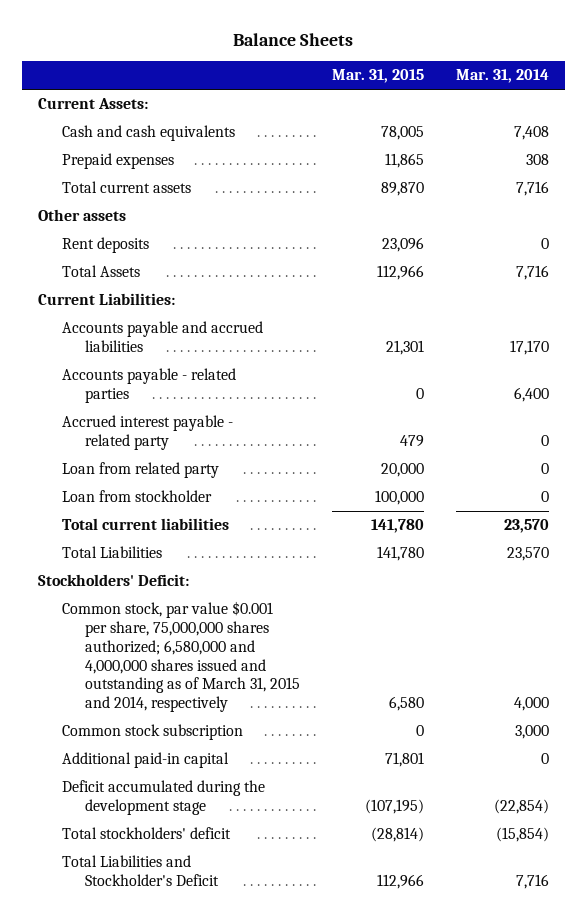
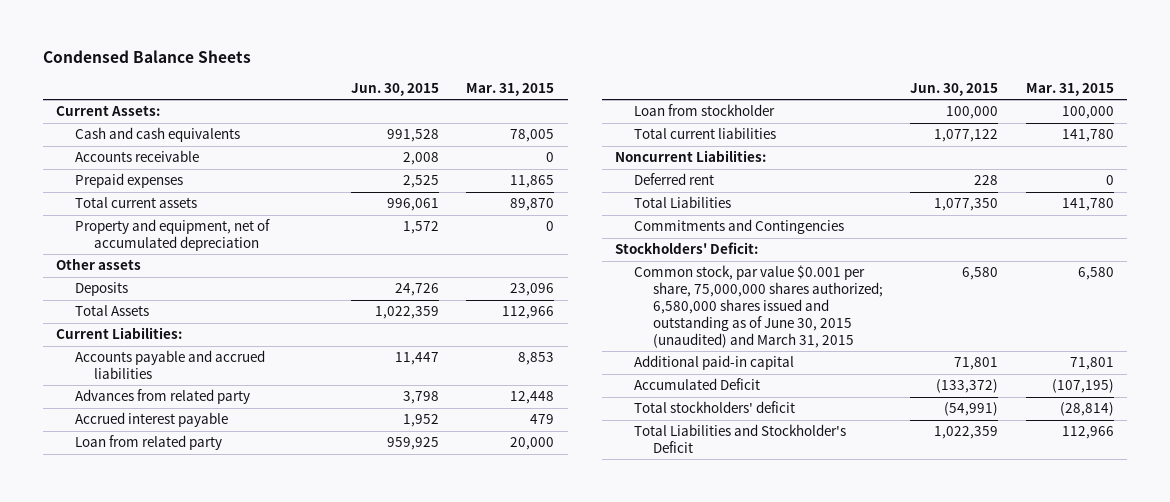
[233,32,354,46] Balance Sheets -> [42,50,251,64] Condensed Balance Sheets
[455,69,549,84] Mar. 31, 2014 -> none
none -> [351,83,440,97] Jun. 30, 2015
none -> [74,150,199,163] Accounts receivable
none -> [74,219,270,252] Property and equipment, net of accumulated depreciation
[61,237,149,254] Rent deposits -> [74,282,128,297] Deposits
[61,368,236,403] Accounts payable - related parties -> none
[385,339,424,355] 21,301 -> [518,352,555,366] 8,853
none -> [74,389,250,405] Advances from related party
[61,415,233,450] Accrued interest payable - related party -> [74,412,228,428] Accrued interest payable
none -> [615,150,767,163] Noncurrent Liabilities:
none -> [634,173,715,186] Deferred rent
none -> [634,219,845,235] Commitments and Contingencies
[61,724,243,741] Common stock subscription -> none
[61,601,300,713] Common stock, par value $0.001 per share, 75,000,000 shares authorized; 6,580,000 and 4,000,000 shares issued and outstanding as of March 31, 2015 and 2014, respectively -> [634,265,883,348] Common stock, par value $0.001 per share, 75,000,000 shares authorized; 6,580,000 shares issued and outstanding as of June 30, 2015 (unaudited) and March 31, 2015
[61,780,265,815] Deficit accumulated during the development stage -> [634,378,761,391] Accumulated Deficit

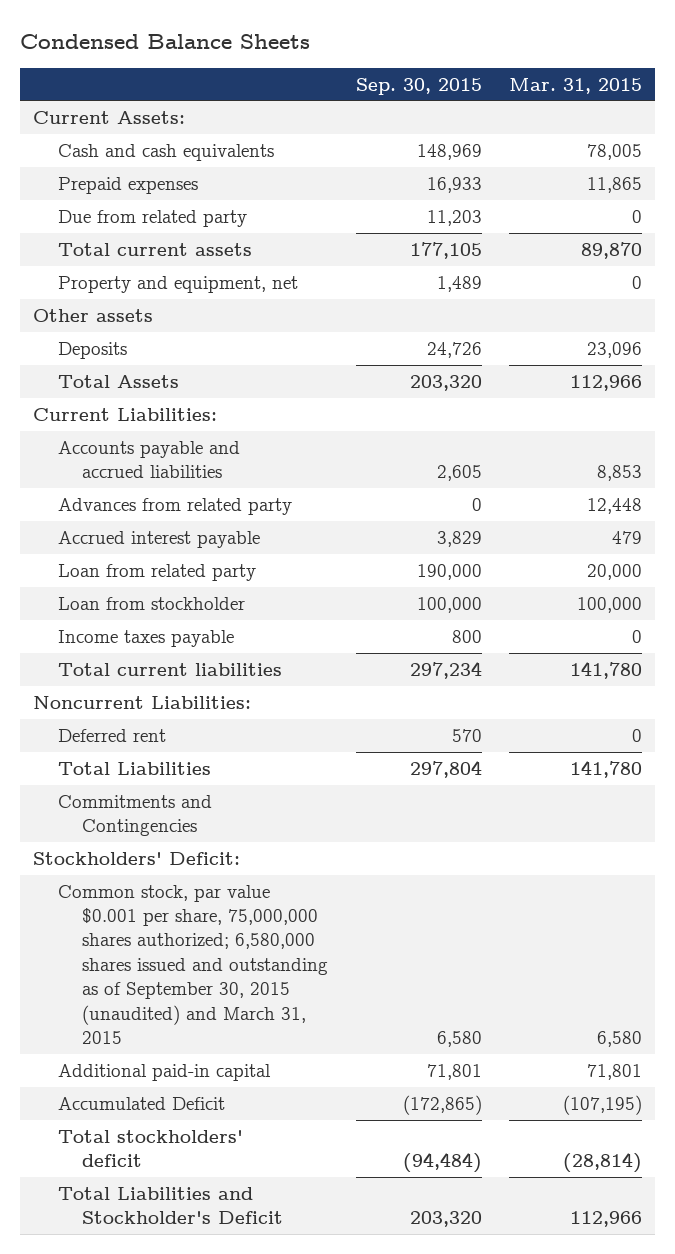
[351,83,440,97] Jun. 30, 2015 -> none
none -> [355,77,482,95] Sep. 30, 2015
[74,150,199,163] Accounts receivable -> none
none -> [57,209,247,227] Due from related party
[74,219,270,252] Property and equipment, net of accumulated depreciation -> [57,275,298,293] Property and equipment, net
none -> [57,629,234,647] Income taxes payable
[634,265,883,348] Common stock, par value $0.001 per share, 75,000,000 shares authorized; 6,580,000 shares issued and outstanding as of June 30, 2015 (unaudited) and March 31, 2015 -> [57,884,329,1044] Common stock, par value $0.001 per share, 75,000,000 shares authorized; 6,580,000 shares issued and outstanding as of September 30, 2015 (unaudited) and March 31, 2015

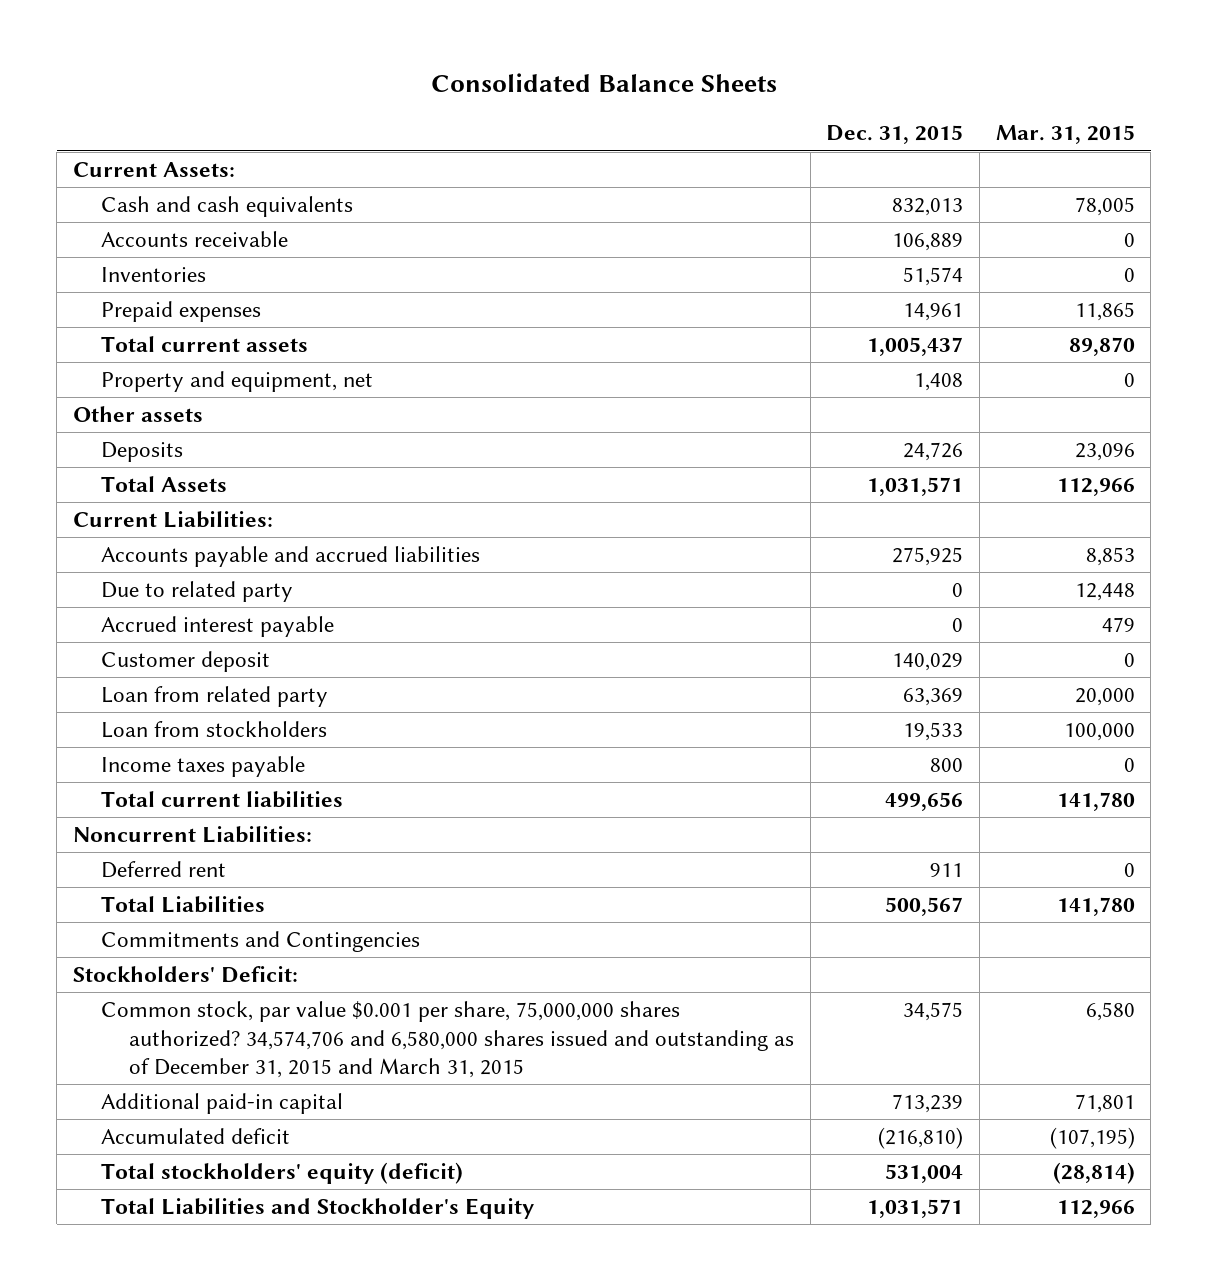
[19,34,310,50] Condensed Balance Sheets -> [430,73,777,93] Consolidated Balance Sheets
[355,77,482,95] Sep. 30, 2015 -> none
none -> [826,125,964,145] Dec. 31, 2015
none -> [100,231,288,248] Accounts receivable
none -> [100,267,206,283] Inventories
[57,209,247,227] Due from related party -> none
[57,497,292,515] Advances from related party -> [100,581,293,603] Due to related party
none -> [100,651,270,673] Customer deposit
[57,596,245,610] Loan from stockholder -> [100,721,327,739] Loan from stockholders
[57,884,329,1044] Common stock, par value $0.001 per share, 75,000,000 shares authorized; 6,580,000 shares issued and outstanding as of September 30, 2015 (unaudited) and March 31, 2015 -> [100,1001,794,1079] Common stock, par value $0.001 per share, 75,000,000 shares authorized? 34,574,706 and 6,580,000 shares issued and outstanding as of December 31, 2015 and March 31, 2015
[57,1096,225,1110] Accumulated Deficit -> [100,1128,290,1145] Accumulated deficit
[57,1129,243,1168] Total stockholders' deficit -> [100,1162,463,1185] Total stockholders' equity (deficit)
[57,1186,284,1225] Total Liabilities and Stockholder's Deficit -> [100,1198,534,1220] Total Liabilities and Stockholder's Equity

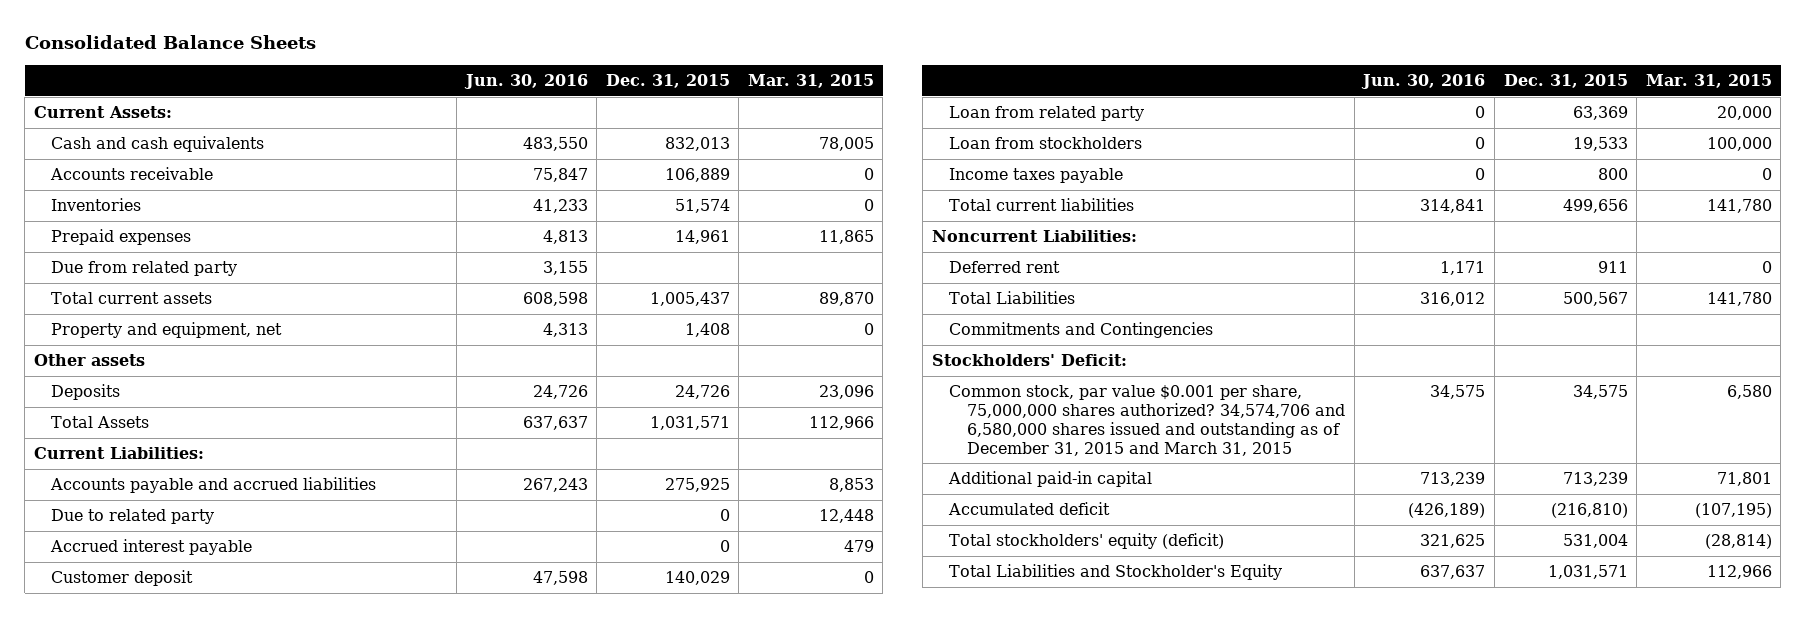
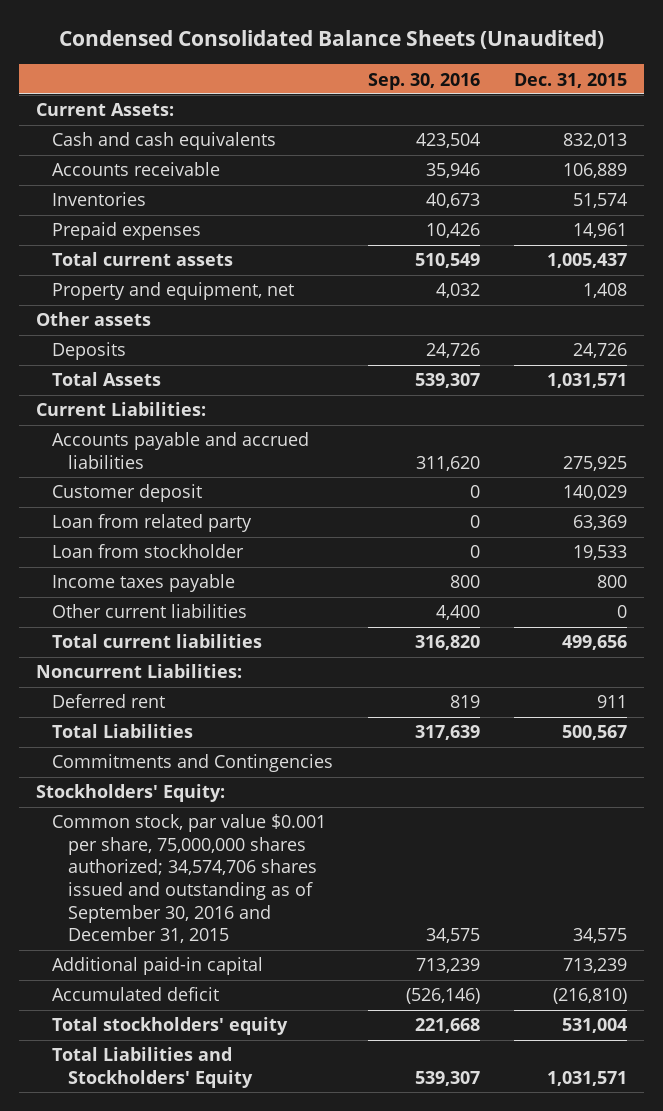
[24,35,316,50] Consolidated Balance Sheets -> [58,30,604,50] Condensed Consolidated Balance Sheets (Unaudited)
[463,74,588,90] Jun. 30, 2016 -> none
[747,74,874,89] Mar. 31, 2015 -> none
none -> [367,72,480,90] Sep. 30, 2016
[51,261,238,277] Due from related party -> none
[51,509,215,525] Due to related party -> none
[50,539,253,556] Accrued interest payable -> none
[949,137,1143,150] Loan from stockholders -> [51,544,244,559] Loan from stockholder
none -> [51,604,247,619] Other current liabilities
[931,354,1127,367] Stockholders' Deficit: -> [35,784,225,803] Stockholders' Equity:
[949,385,1346,456] Common stock, par value $0.001 per share, 75,000,000 shares authorized? 34,574,706 and 6,580,000 shares issued and outstanding as of December 31, 2015 and March 31, 2015 -> [51,814,326,944] Common stock, par value $0.001 per share, 75,000,000 shares authorized; 34,574,706 shares issued and outstanding as of September 30, 2016 and December 31, 2015
[949,533,1225,550] Total stockholders' equity (deficit) -> [51,1017,288,1036] Total stockholders' equity
[949,564,1283,581] Total Liabilities and Stockholder's Equity -> [51,1047,253,1088] Total Liabilities and Stockholders' Equity

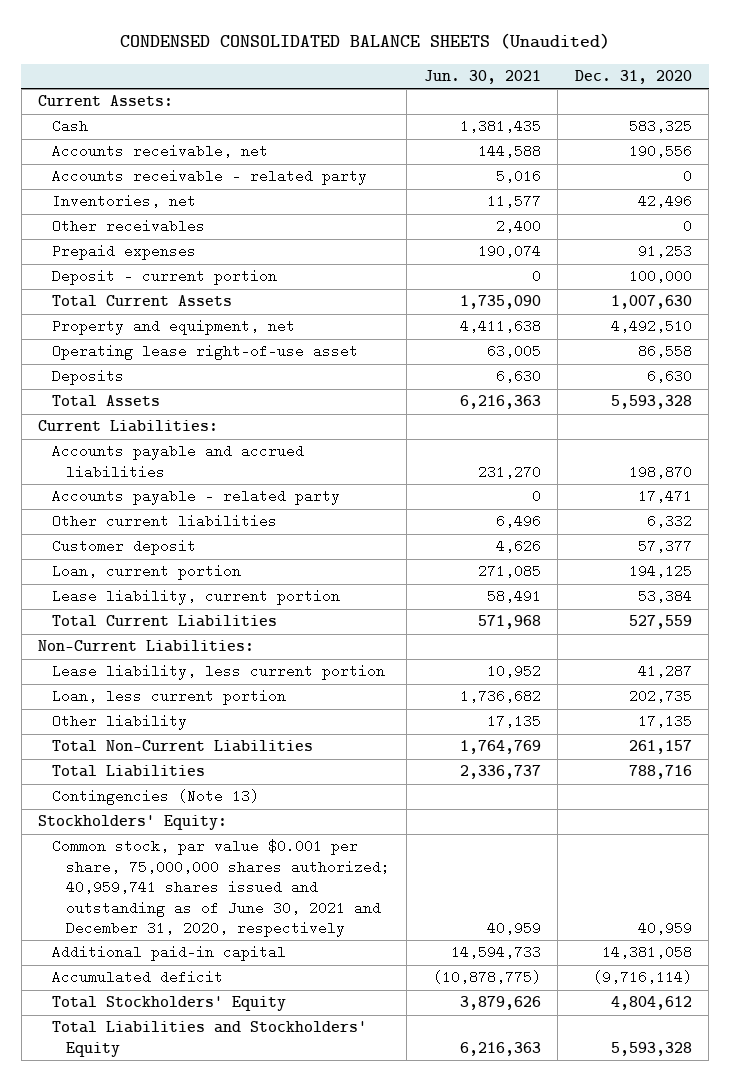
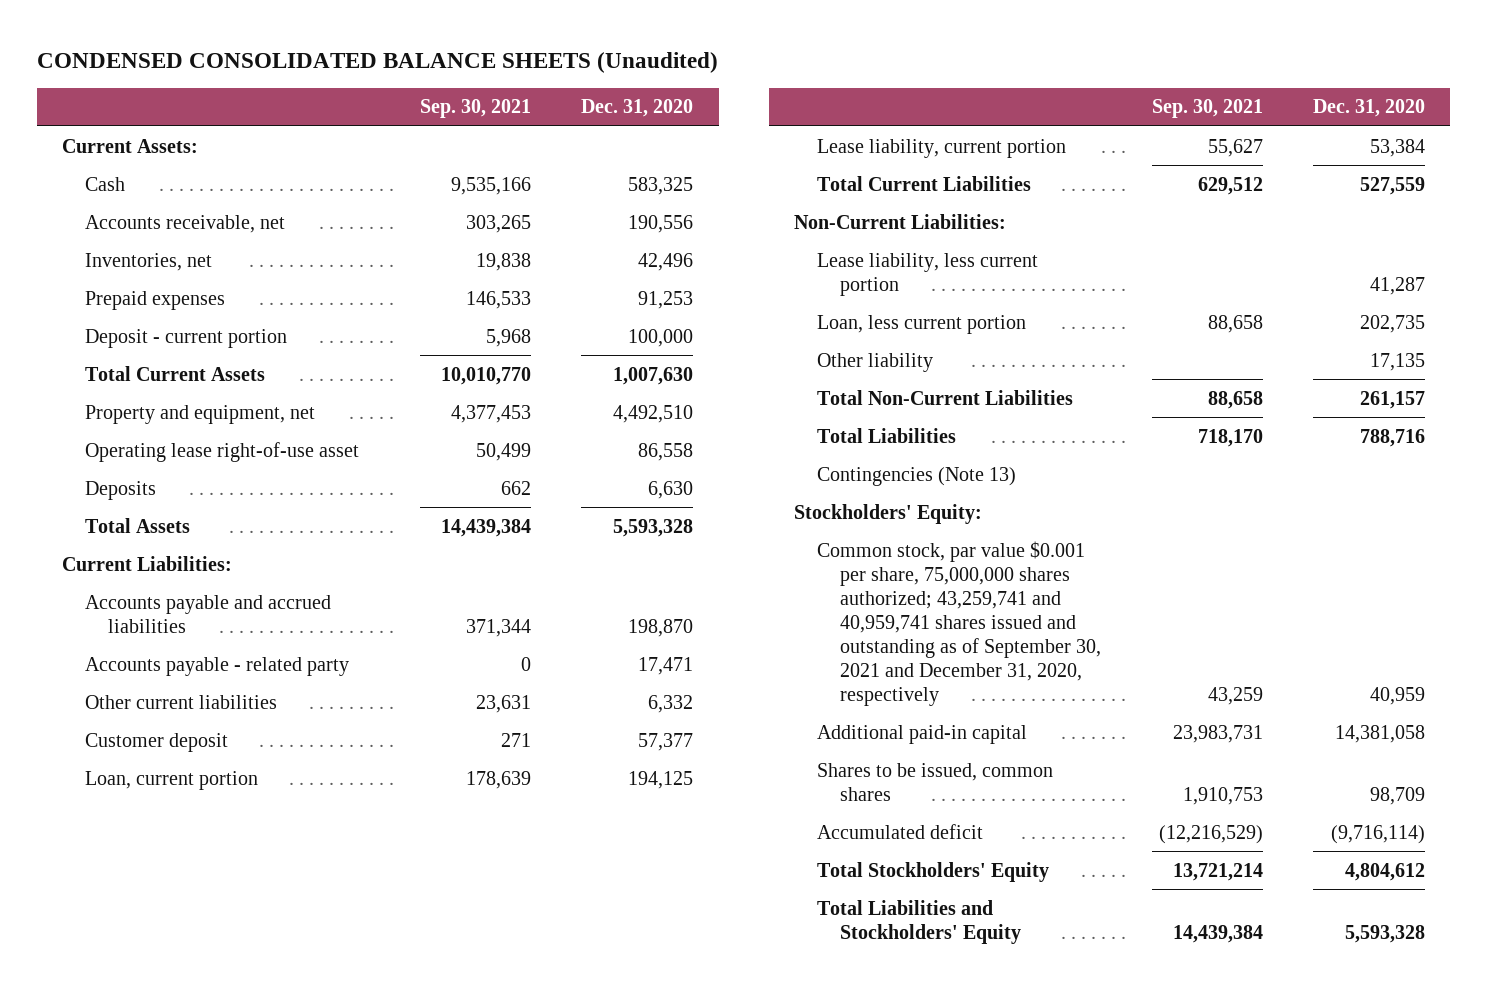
[423,70,541,85] Jun. 30, 2021 -> none
none -> [419,99,531,119] Sep. 30, 2021
[52,169,368,186] Accounts receivable - related party -> none
[52,219,206,234] Other receivables -> none
[52,839,390,937] Common stock, par value $0.001 per share, 75,000,000 shares authorized; 40,959,741 shares issued and outstanding as of June 30, 2021 and December 31, 2020, respectively -> [816,540,1101,706] Common stock, par value $0.001 per share, 75,000,000 shares authorized; 43,259,741 and 40,959,741 shares issued and outstanding as of September 30, 2021 and December 31, 2020, respectively
none -> [816,762,1053,801] Shares to be issued, common shares

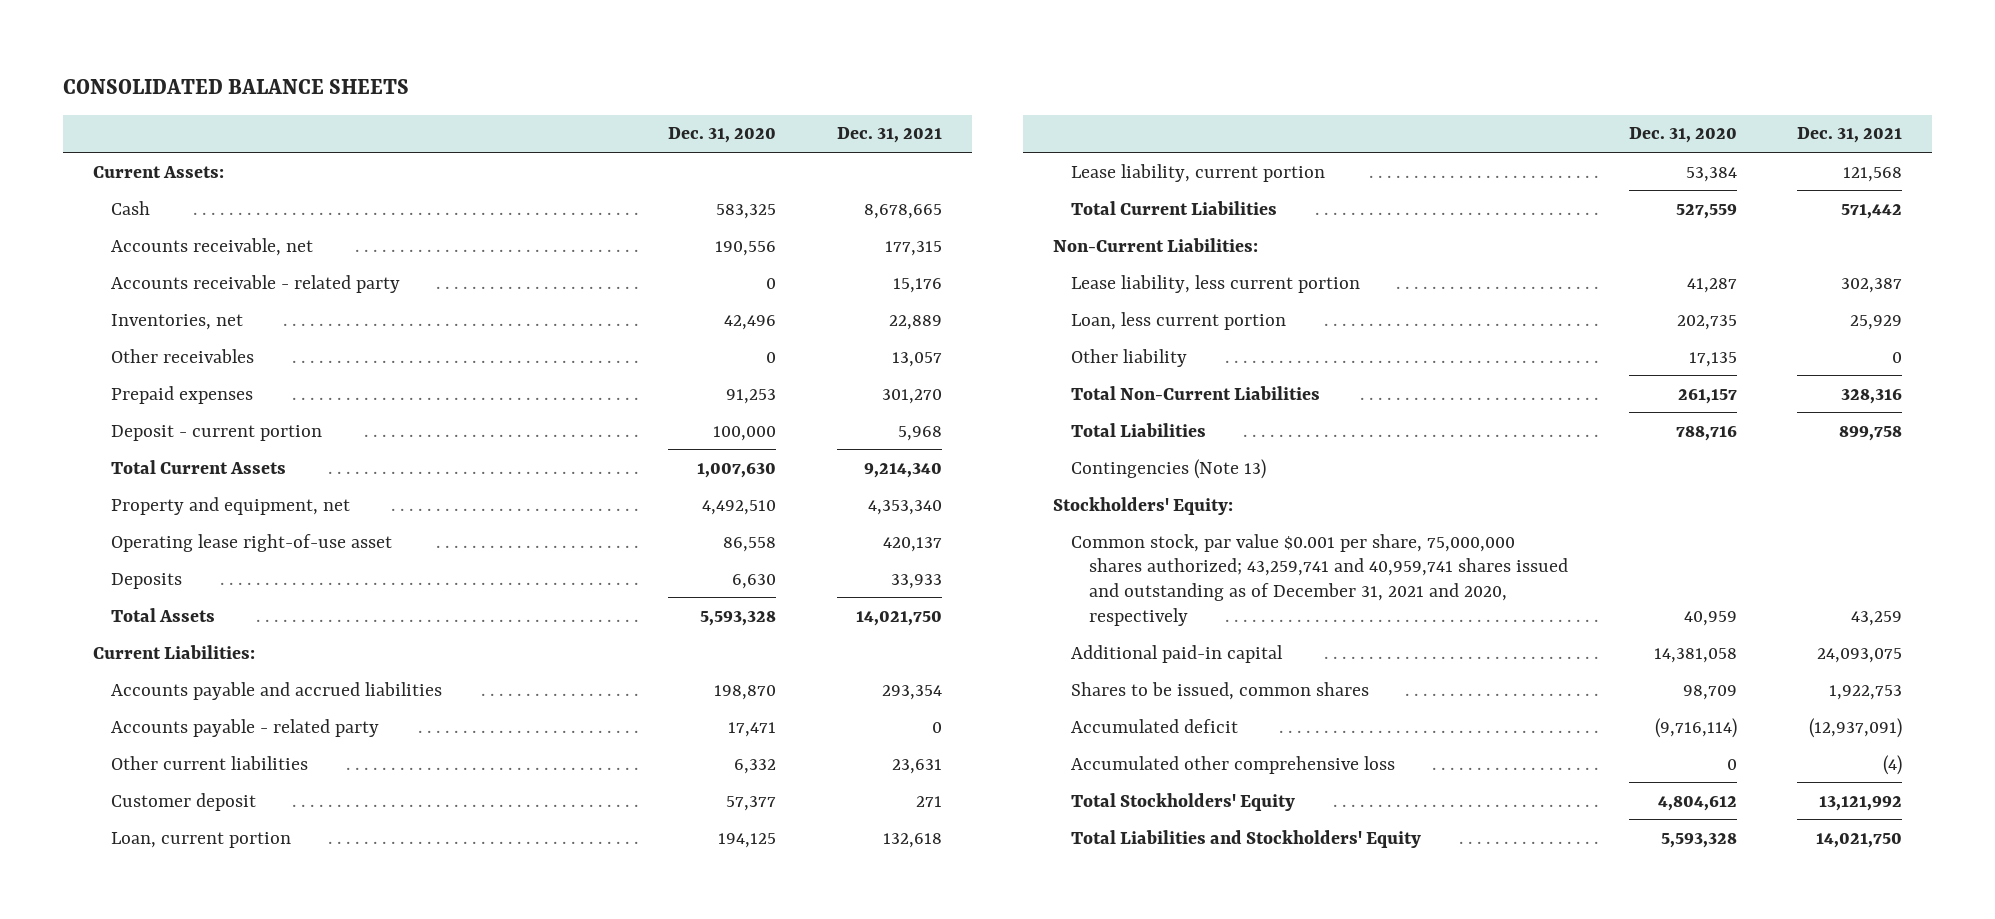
[36,51,718,73] CONDENSED CONSOLIDATED BALANCE SHEETS (Unaudited) -> [62,79,409,95] CONSOLIDATED BALANCE SHEETS
[419,99,531,119] Sep. 30, 2021 -> none
none -> [836,127,942,144] Dec. 31, 2021
none -> [110,274,400,293] Accounts receivable - related party
none -> [110,348,254,363] Other receivables
[816,540,1101,706] Common stock, par value $0.001 per share, 75,000,000 shares authorized; 43,259,741 and 40,959,741 shares issued and outstanding as of September 30, 2021 and December 31, 2020, respectively -> [1071,533,1569,626] Common stock, par value $0.001 per share, 75,000,000 shares authorized; 43,259,741 and 40,959,741 shares issued and outstanding as of December 31, 2021 and 2020, respectively
none -> [1071,755,1396,774] Accumulated other comprehensive loss

